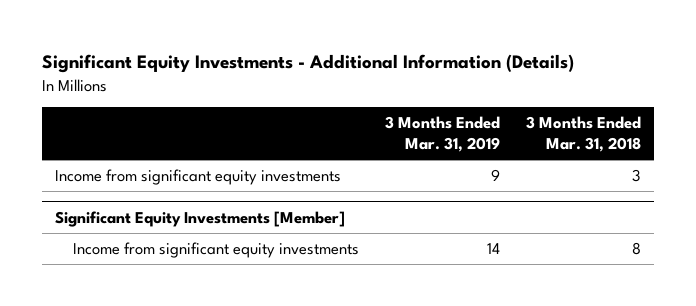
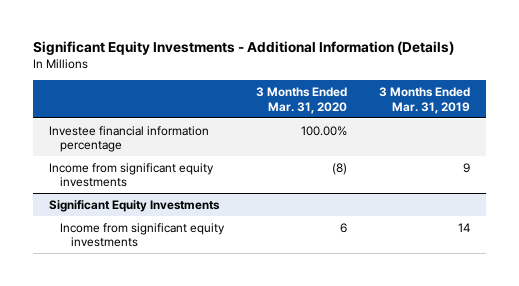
[525,116,641,153] 3 Months Ended Mar. 31, 2018 -> none
none -> [255,87,347,114] 3 Months Ended Mar. 31, 2020
none -> [49,125,210,153] Investee financial information percentage
[55,210,346,227] Significant Equity Investments [Member] -> [49,199,221,212] Significant Equity Investments

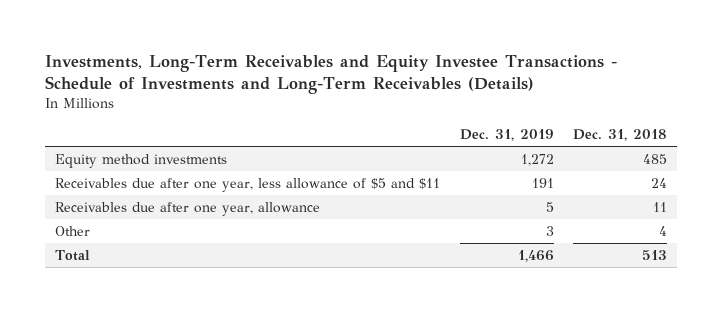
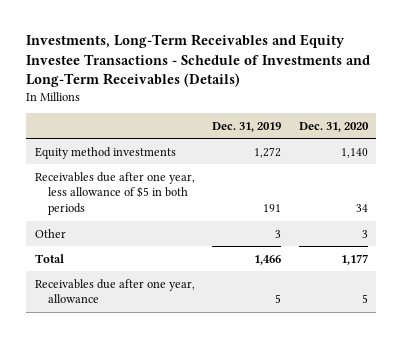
[573,129,668,142] Dec. 31, 2018 -> none
none -> [298,121,369,132] Dec. 31, 2020
[54,177,440,192] Receivables due after one year, less allowance of $5 and $11 -> [34,171,195,216] Receivables due after one year, less allowance of $5 in both periods
[54,201,320,216] Receivables due after one year, allowance -> [34,278,195,304] Receivables due after one year, allowance

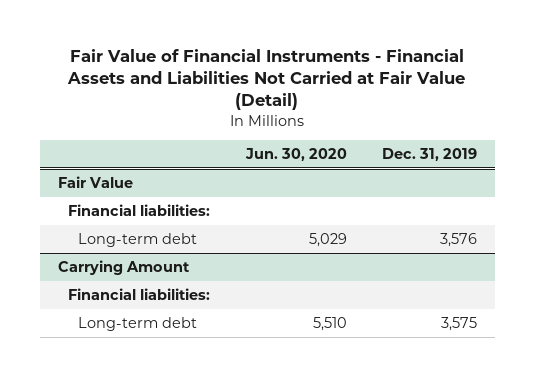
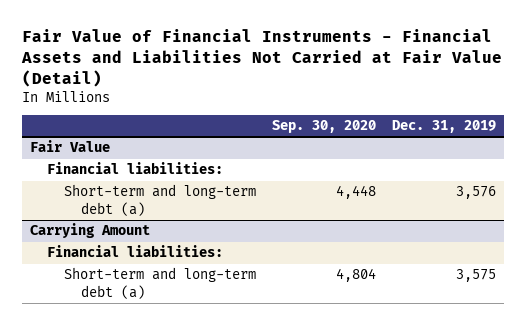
[244,147,347,161] Jun. 30, 2020 -> none
none -> [271,120,376,134] Sep. 30, 2020
[78,232,198,247] Long-term debt -> [63,184,256,216] Short-term and long-term debt (a)
[78,316,198,331] Long-term debt -> [63,267,256,299] Short-term and long-term debt (a)

